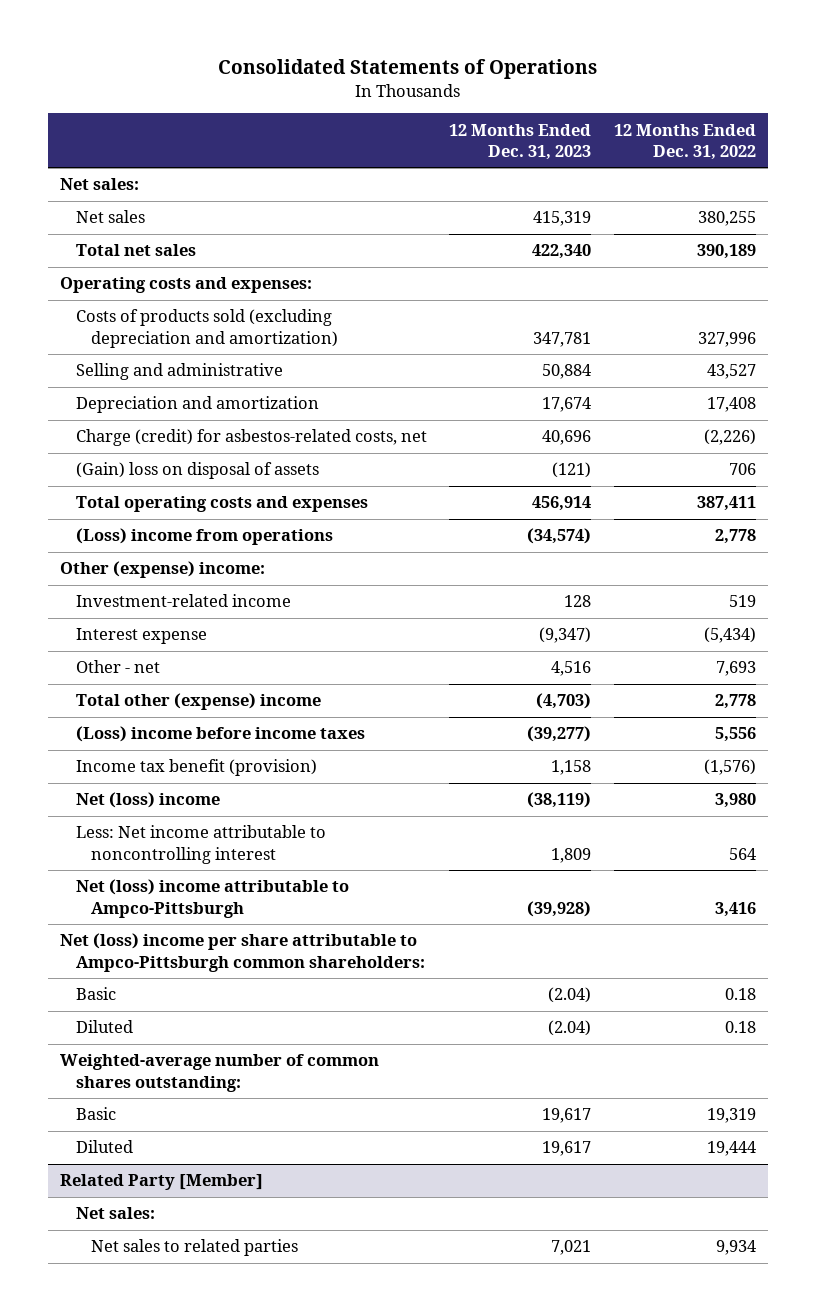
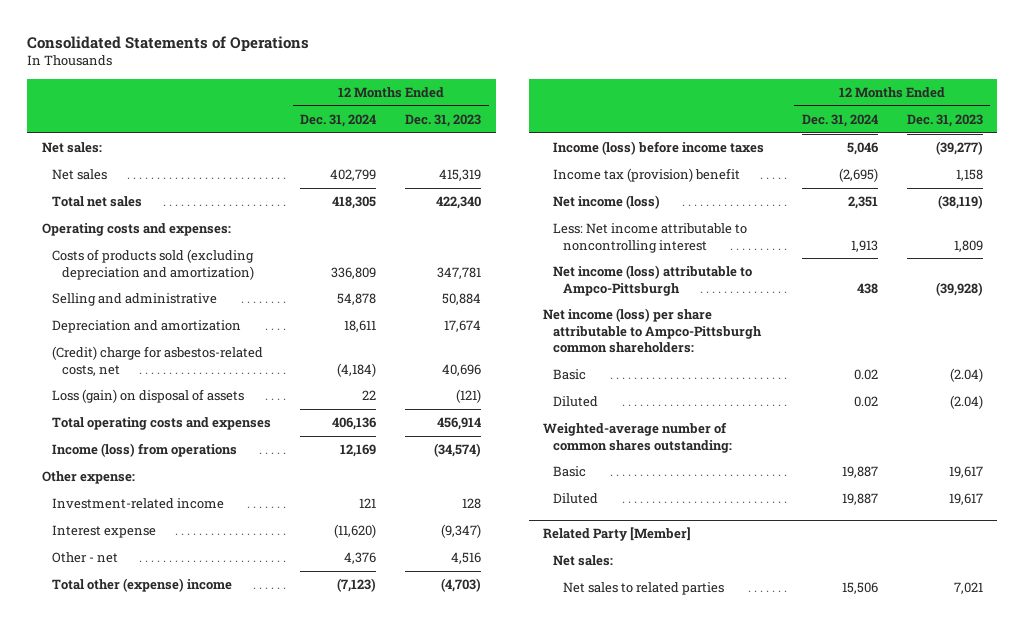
[614,123,757,161] 12 Months Ended Dec. 31, 2022 -> none
none -> [300,113,377,127] Dec. 31, 2024
[75,429,427,447] Charge (credit) for asbestos-related costs, net -> [51,346,263,376] (Credit) charge for asbestos-related costs, net
[75,462,319,480] (Gain) loss on disposal of assets -> [51,389,244,404] Loss (gain) on disposal of assets
[75,528,333,546] (Loss) income from operations -> [51,443,237,458] Income (loss) from operations
[59,561,265,579] Other (expense) income: -> [41,471,135,485] Other expense:
[75,726,365,743] (Loss) income before income taxes -> [553,141,765,156] Income (loss) before income taxes
[75,759,317,777] Income tax benefit (provision) -> [553,168,741,183] Income tax (provision) benefit
[75,792,220,809] Net (loss) income -> [553,195,661,210] Net income (loss)
[75,879,349,918] Net (loss) income attributable to Ampco-Pittsburgh -> [553,265,753,296] Net income (loss) attributable to Ampco-Pittsburgh
[59,933,425,972] Net (loss) income per share attributable to Ampco-Pittsburgh common shareholders: -> [543,308,763,354] Net income (loss) per share attributable to Ampco-Pittsburgh common shareholders:

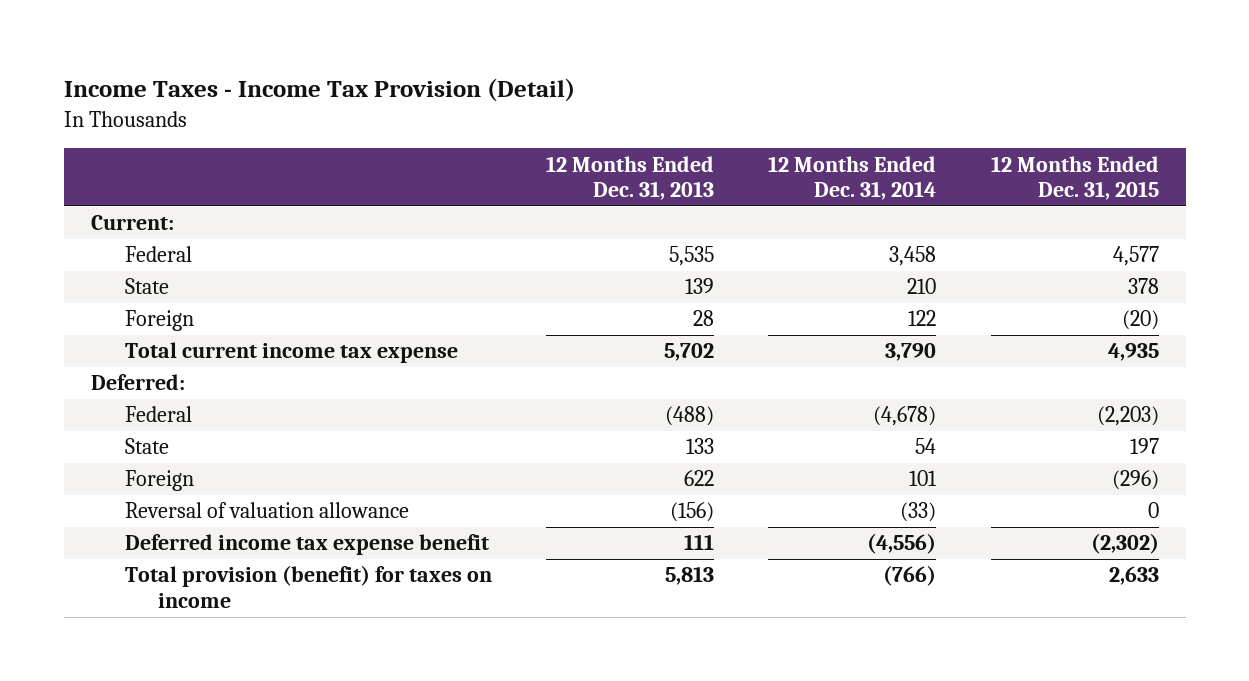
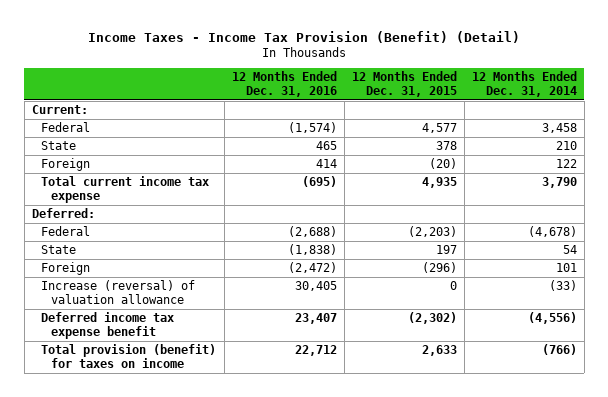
[63,78,575,103] Income Taxes - Income Tax Provision (Detail) -> [88,30,521,43] Income Taxes - Income Tax Provision (Benefit) (Detail)
[545,155,714,201] 12 Months Ended Dec. 31, 2013 -> none
none -> [231,71,337,97] 12 Months Ended Dec. 31, 2016
[124,502,409,519] Reversal of valuation allowance -> [41,280,196,304] Increase (reversal) of valuation allowance

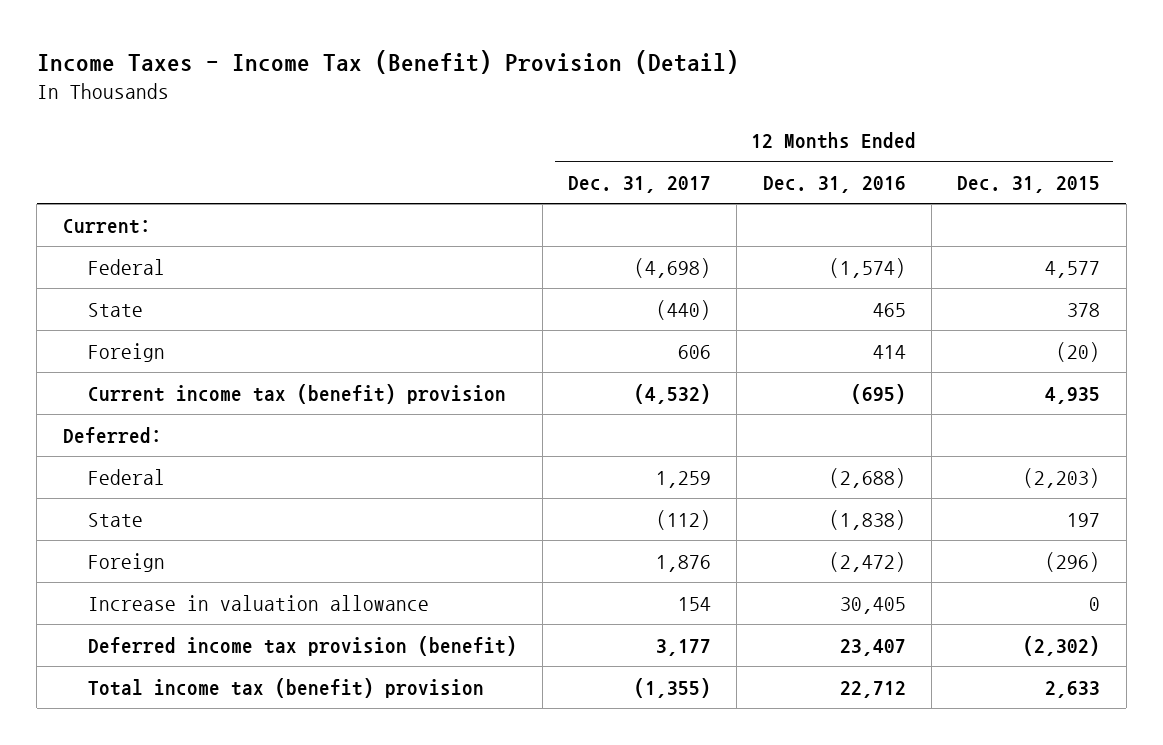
[88,30,521,43] Income Taxes - Income Tax Provision (Benefit) (Detail) -> [36,49,739,74] Income Taxes - Income Tax (Benefit) Provision (Detail)
[471,71,577,97] 12 Months Ended Dec. 31, 2014 -> none
none -> [568,176,712,194] Dec. 31, 2017
[41,176,210,203] Total current income tax expense -> [87,383,506,404] Current income tax (benefit) provision
[41,280,196,304] Increase (reversal) of valuation allowance -> [87,594,429,611] Increase in valuation allowance
[41,312,175,339] Deferred income tax expense benefit -> [87,635,517,656] Deferred income tax provision (benefit)
[41,344,217,368] Total provision (benefit) for taxes on income -> [87,677,484,698] Total income tax (benefit) provision

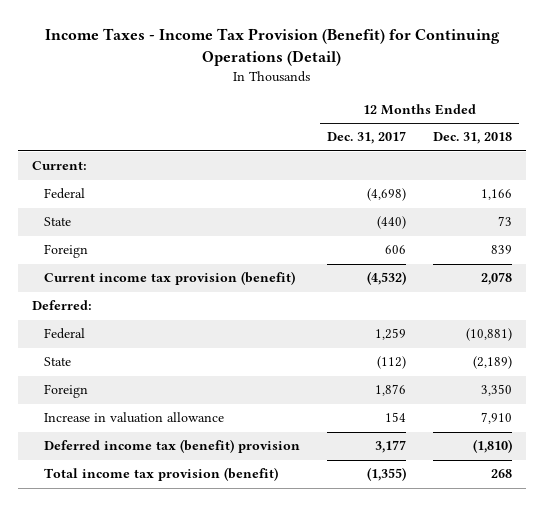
[36,49,739,74] Income Taxes - Income Tax (Benefit) Provision (Detail) -> [45,28,501,67] Income Taxes - Income Tax Provision (Benefit) for Continuing Operations (Detail)
[762,176,906,194] Dec. 31, 2016 -> none
[957,176,1101,194] Dec. 31, 2015 -> none
none -> [433,132,513,145] Dec. 31, 2018
[87,383,506,404] Current income tax (benefit) provision -> [44,271,296,286] Current income tax provision (benefit)
[87,635,517,656] Deferred income tax provision (benefit) -> [44,439,301,454] Deferred income tax (benefit) provision
[87,677,484,698] Total income tax (benefit) provision -> [44,467,279,482] Total income tax provision (benefit)

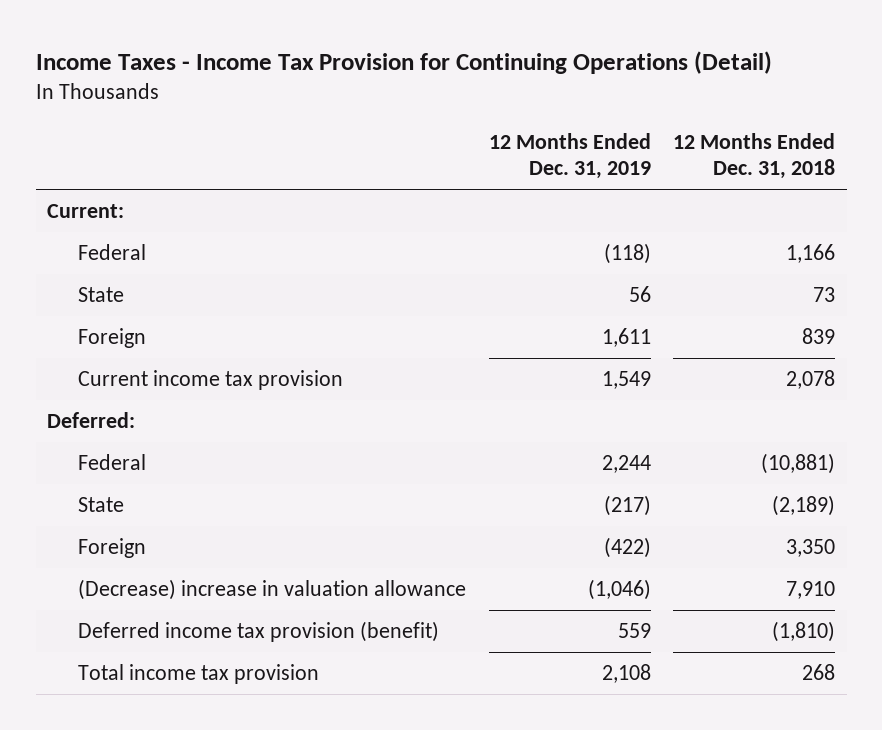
[45,28,501,67] Income Taxes - Income Tax Provision (Benefit) for Continuing Operations (Detail) -> [35,50,772,74] Income Taxes - Income Tax Provision for Continuing Operations (Detail)
[327,131,407,145] Dec. 31, 2017 -> none
none -> [488,132,651,180] 12 Months Ended Dec. 31, 2019
[44,271,296,286] Current income tax provision (benefit) -> [78,370,344,391] Current income tax provision
[44,412,225,424] Increase in valuation allowance -> [78,579,467,601] (Decrease) increase in valuation allowance
[44,439,301,454] Deferred income tax (benefit) provision -> [78,621,440,643] Deferred income tax provision (benefit)
[44,467,279,482] Total income tax provision (benefit) -> [78,664,320,685] Total income tax provision

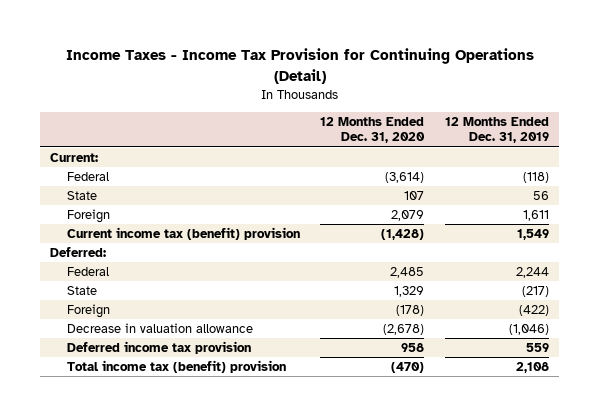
[673,132,836,180] 12 Months Ended Dec. 31, 2018 -> none
none -> [320,117,426,144] 12 Months Ended Dec. 31, 2020
[78,370,344,391] Current income tax provision -> [66,227,300,241] Current income tax (benefit) provision
[78,579,467,601] (Decrease) increase in valuation allowance -> [66,323,253,334] Decrease in valuation allowance
[78,621,440,643] Deferred income tax provision (benefit) -> [66,341,251,355] Deferred income tax provision
[78,664,320,685] Total income tax provision -> [66,360,286,374] Total income tax (benefit) provision

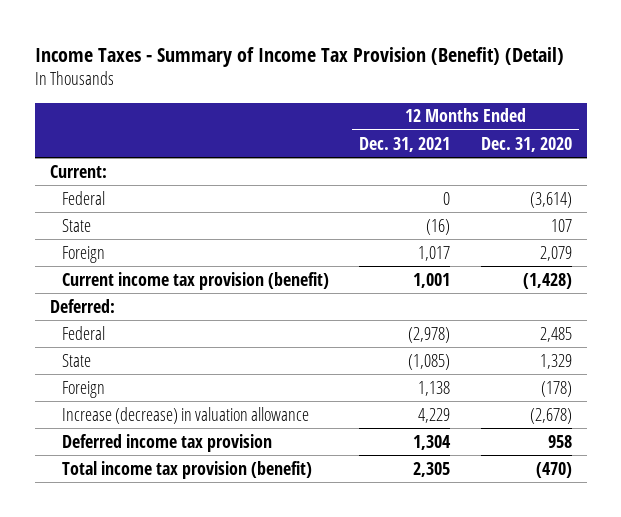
[65,48,534,84] Income Taxes - Income Tax Provision for Continuing Operations (Detail) -> [34,46,564,67] Income Taxes - Summary of Income Tax Provision (Benefit) (Detail)
[444,117,549,144] 12 Months Ended Dec. 31, 2019 -> none
none -> [359,136,451,152] Dec. 31, 2021
[66,227,300,241] Current income tax (benefit) provision -> [62,271,330,290] Current income tax provision (benefit)
[66,323,253,334] Decrease in valuation allowance -> [62,406,310,424] Increase (decrease) in valuation allowance
[66,360,286,374] Total income tax (benefit) provision -> [62,460,313,479] Total income tax provision (benefit)

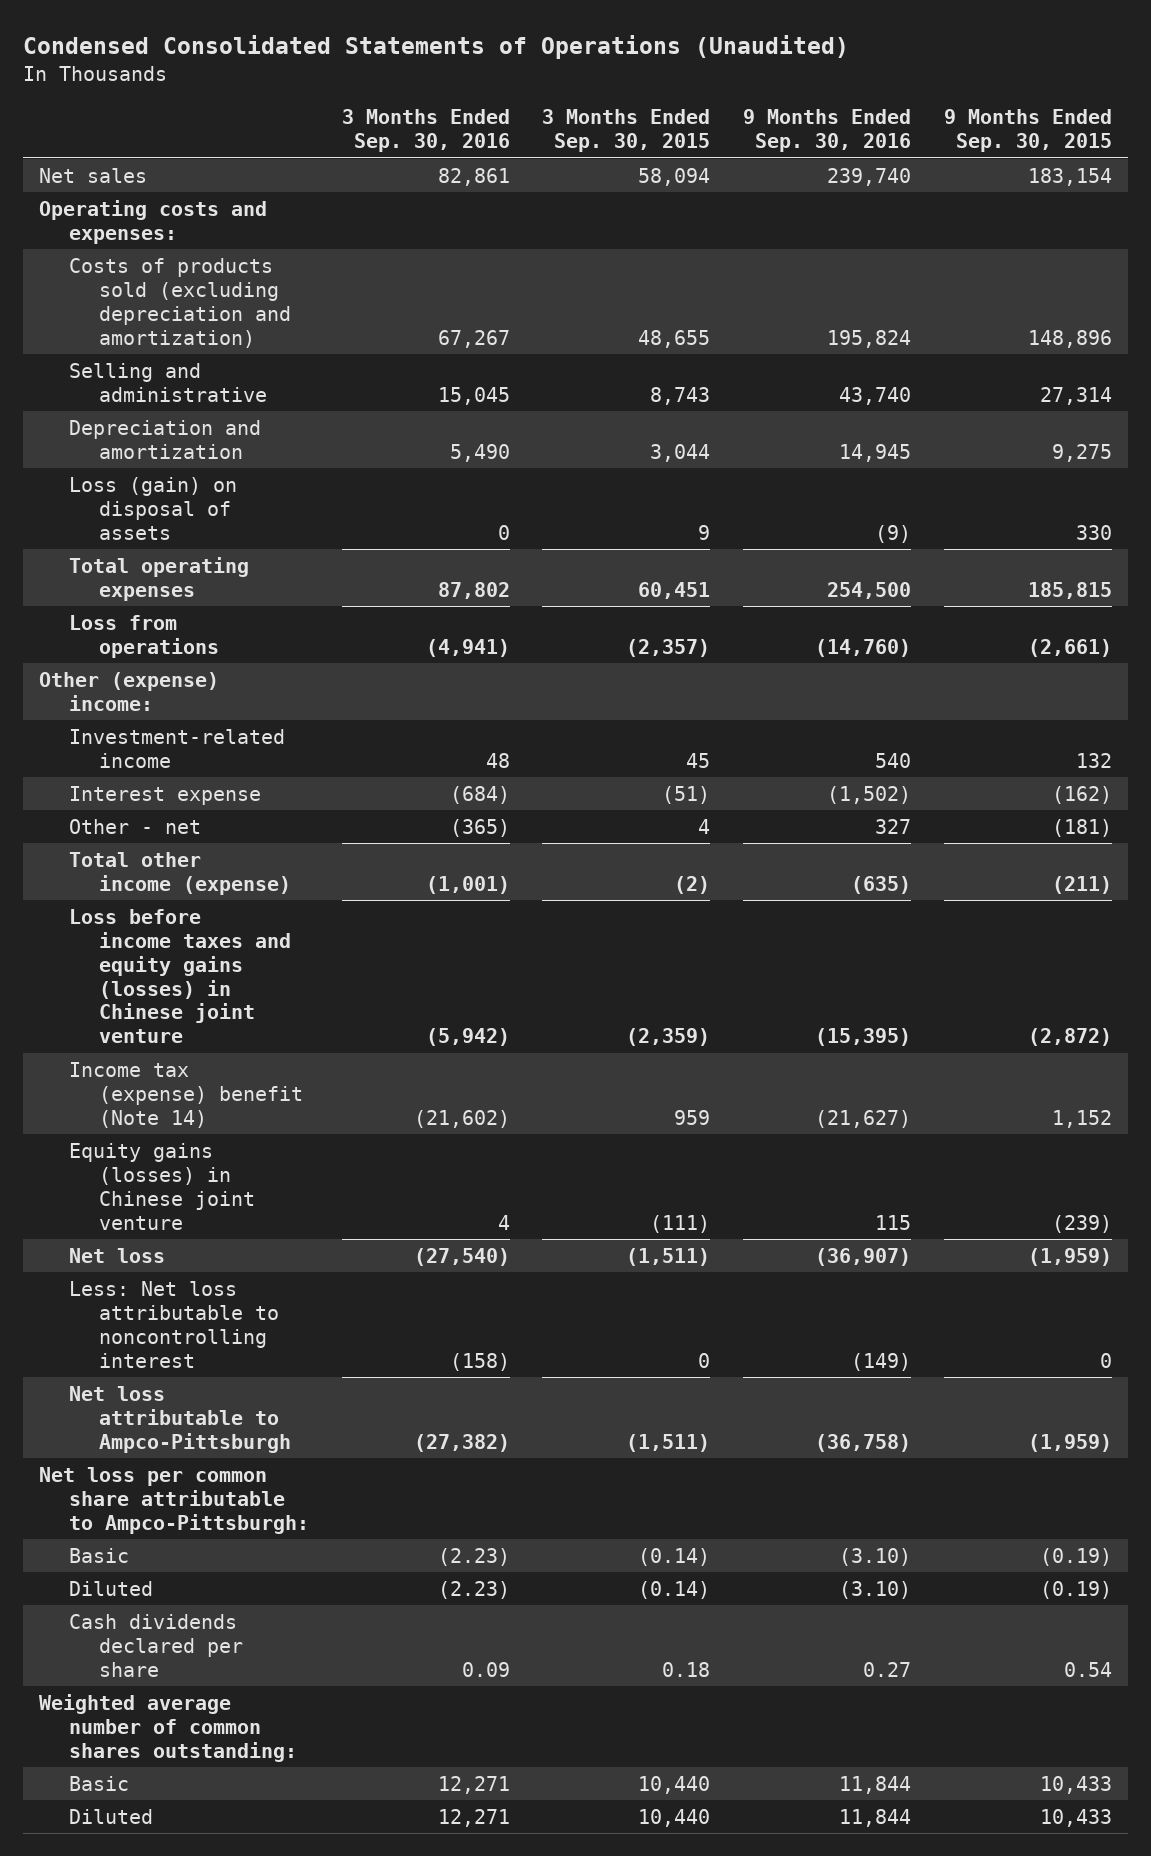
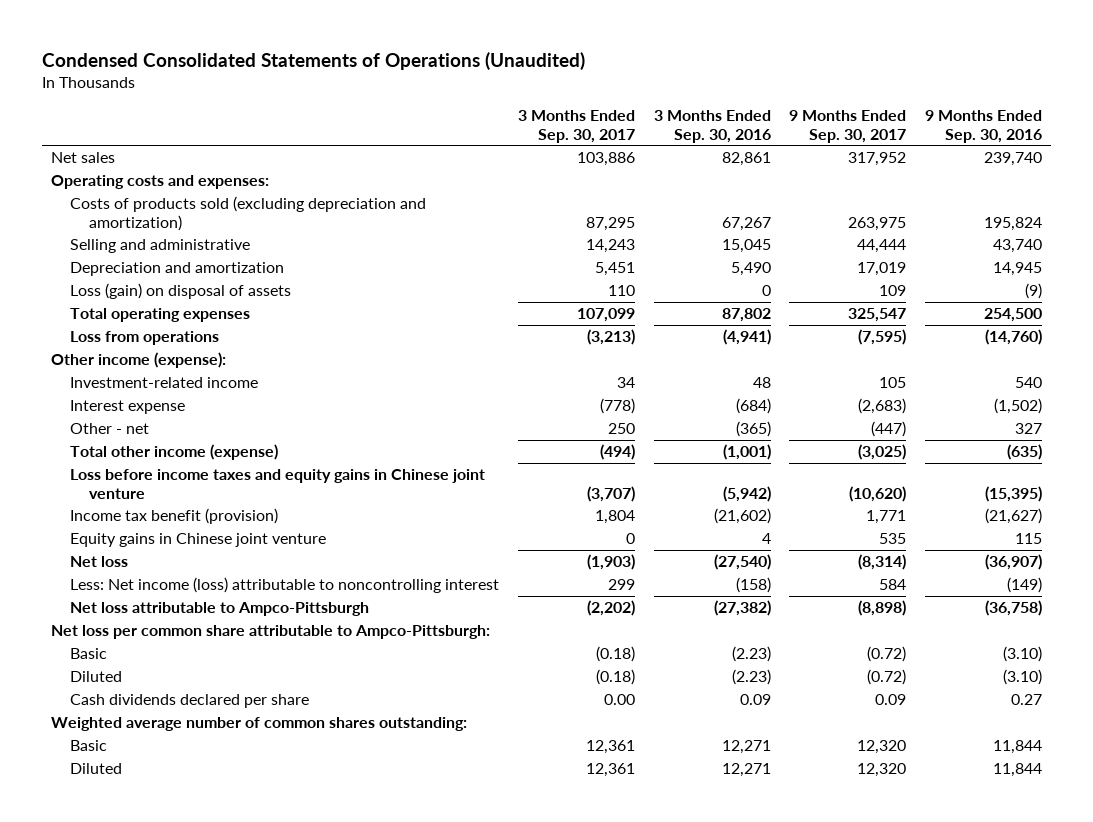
[542,109,711,153] 3 Months Ended Sep. 30, 2015 -> none
[943,109,1112,153] 9 Months Ended Sep. 30, 2015 -> none
none -> [517,110,635,143] 3 Months Ended Sep. 30, 2017
none -> [789,110,907,143] 9 Months Ended Sep. 30, 2017
[39,671,220,711] Other (expense) income: -> [51,352,227,369] Other income (expense):
[69,908,291,1044] Loss before income taxes and equity gains (losses) in Chinese joint venture -> [70,469,486,499] Loss before income taxes and equity gains in Chinese joint venture
[69,1061,303,1128] Income tax (expense) benefit (Note 14) -> [70,508,279,525] Income tax benefit (provision)
[69,1142,255,1230] Equity gains (losses) in Chinese joint venture -> [70,533,327,548] Equity gains in Chinese joint venture
[69,1280,279,1368] Less: Net loss attributable to noncontrolling interest -> [70,577,500,594] Less: Net income (loss) attributable to noncontrolling interest

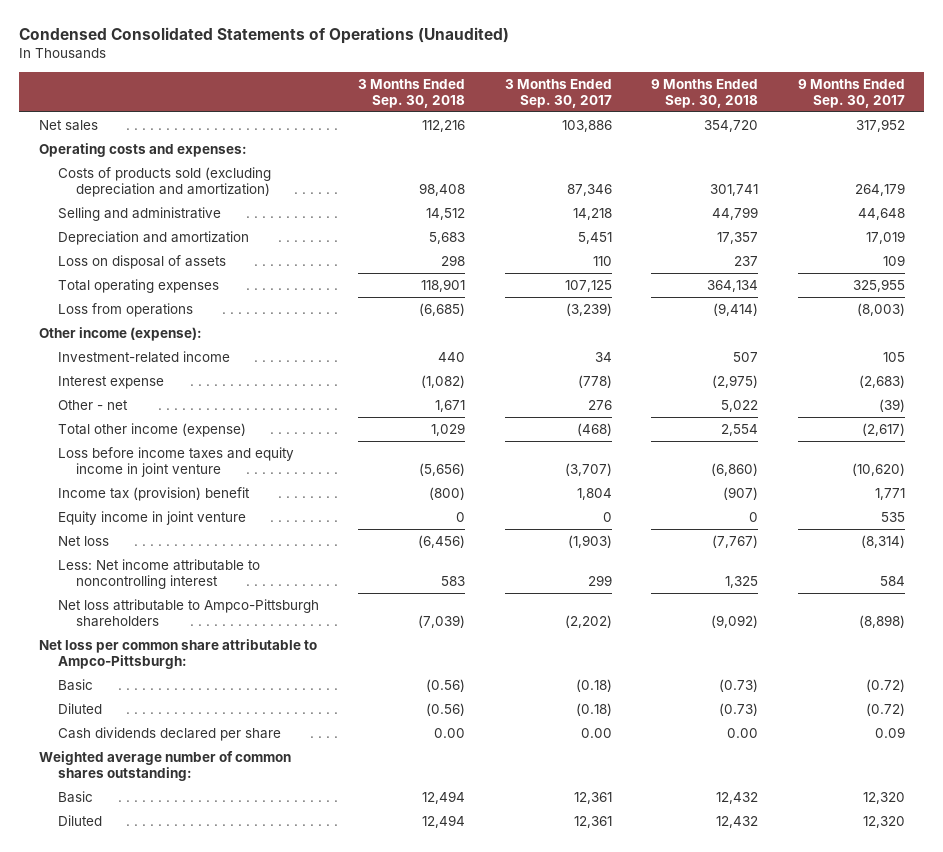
[653,110,771,143] 3 Months Ended Sep. 30, 2016 -> none
[924,110,1042,143] 9 Months Ended Sep. 30, 2016 -> none
none -> [358,78,466,108] 3 Months Ended Sep. 30, 2018
none -> [651,78,759,108] 9 Months Ended Sep. 30, 2018
[585,216,635,231] 87,295 -> [566,184,612,197] 87,346
[848,216,907,231] 263,975 -> [854,183,905,197] 264,179
[585,239,635,254] 14,243 -> [572,207,612,220] 14,218
[857,239,907,254] 44,444 -> [857,207,905,220] 44,648
[70,283,292,300] Loss (gain) on disposal of assets -> [57,254,226,269] Loss on disposal of assets
[576,308,635,323] 107,099 -> [564,279,612,292] 107,125
[848,308,907,323] 325,547 -> [852,278,905,292] 325,955
[586,329,635,346] (3,213) -> [565,302,612,316] (3,239)
[858,329,907,346] (7,595) -> [856,302,905,316] (8,003)
[607,423,635,435] 250 -> [587,399,612,410] 276
[871,421,907,438] (447) -> [878,398,905,412] (39)
[599,444,635,461] (494) -> [576,422,612,436] (468)
[858,444,907,461] (3,025) -> [861,422,905,436] (2,617)
[70,469,486,499] Loss before income taxes and equity gains in Chinese joint venture -> [57,446,294,478] Loss before income taxes and equity income in joint venture
[70,508,279,525] Income tax benefit (provision) -> [57,486,250,501] Income tax (provision) benefit
[70,533,327,548] Equity gains in Chinese joint venture -> [57,510,246,525] Equity income in joint venture
[70,577,500,594] Less: Net income (loss) attributable to noncontrolling interest -> [57,558,260,590] Less: Net income attributable to noncontrolling interest
[70,602,370,617] Net loss attributable to Ampco-Pittsburgh -> [57,598,319,628] Net loss attributable to Ampco-Pittsburgh shareholders

